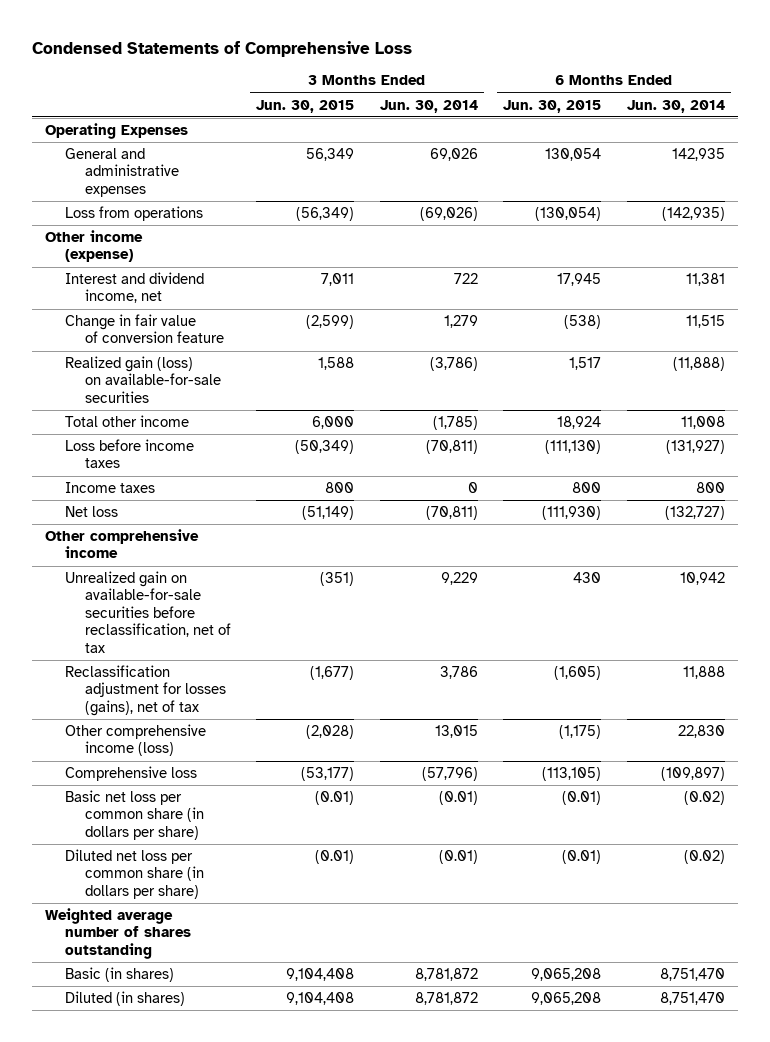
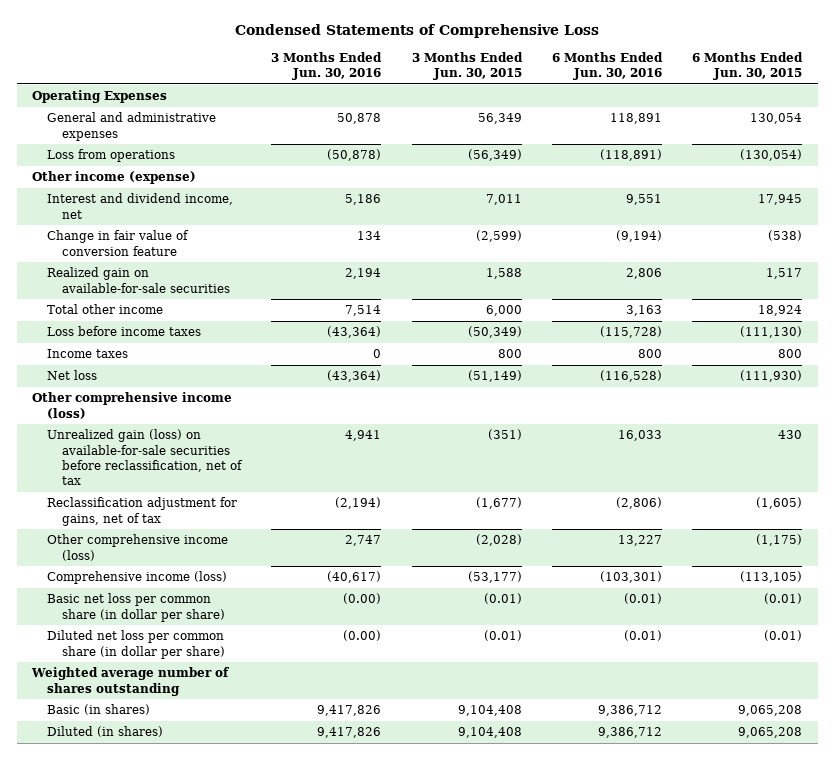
[379,99,478,113] Jun. 30, 2014 -> none
[626,99,725,113] Jun. 30, 2014 -> none
none -> [271,52,383,81] 3 Months Ended Jun. 30, 2016
none -> [552,52,664,81] 6 Months Ended Jun. 30, 2016
[64,355,221,403] Realized gain (loss) on available-for-sale securities -> [46,267,230,293] Realized gain on available-for-sale securities
[44,528,199,559] Other comprehensive income -> [31,392,232,419] Other comprehensive income (loss)
[64,570,231,653] Unrealized gain on available-for-sale securities before reclassification, net of tax -> [46,429,243,486] Unrealized gain (loss) on available-for-sale securities before reclassification, net of tax
[64,664,226,716] Reclassification adjustment for losses (gains), net of tax -> [46,497,237,526] Reclassification adjustment for gains, net of tax
[64,765,197,781] Comprehensive loss -> [46,571,227,585] Comprehensive income (loss)
[64,789,204,840] Basic net loss per common share (in dollars per share) -> [46,593,225,622] Basic net loss per common share (in dollar per share)
[64,848,204,899] Diluted net loss per common share (in dollars per share) -> [46,630,225,659] Diluted net loss per common share (in dollar per share)

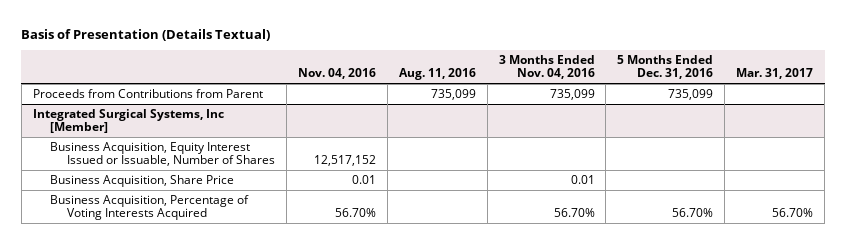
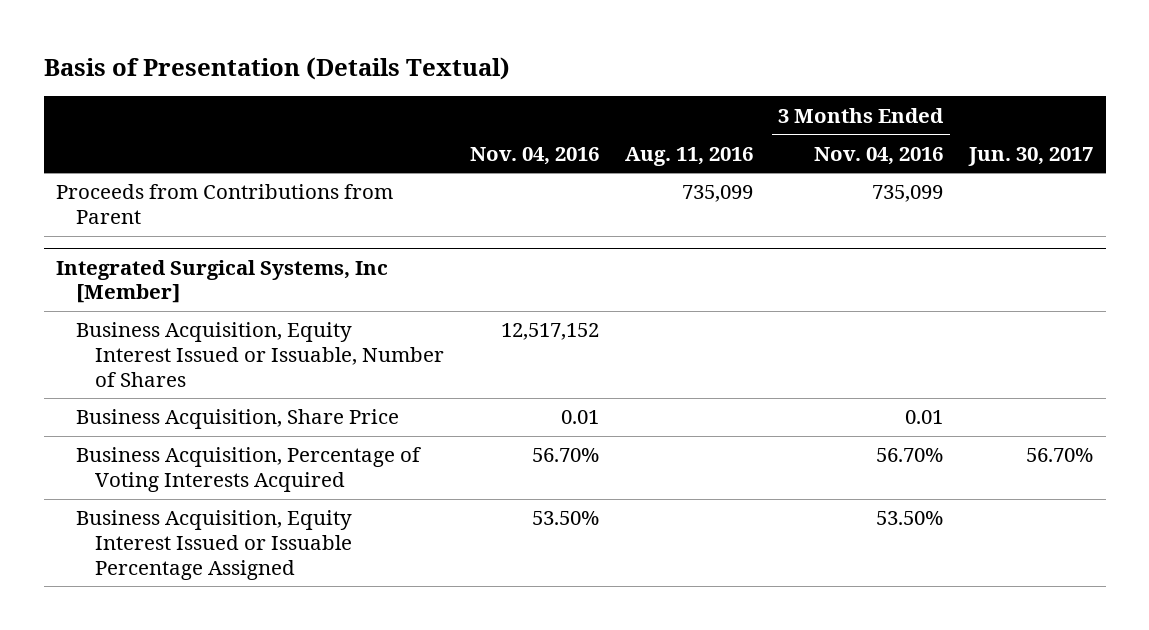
[617,55,714,80] 5 Months Ended Dec. 31, 2016 -> none
[736,68,814,80] Mar. 31, 2017 -> none
none -> [968,146,1094,166] Jun. 30, 2017
none -> [75,510,353,580] Business Acquisition, Equity Interest Issued or Issuable Percentage Assigned

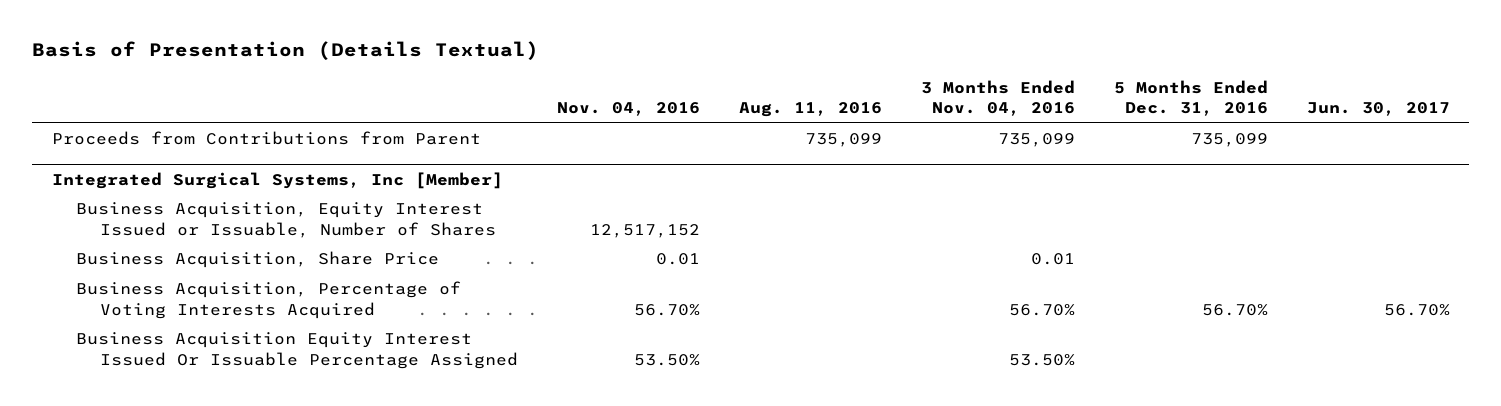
none -> [1113,79,1268,117] 5 Months Ended Dec. 31, 2016
[75,510,353,580] Business Acquisition, Equity Interest Issued or Issuable Percentage Assigned -> [75,332,519,369] Business Acquisition Equity Interest Issued Or Issuable Percentage Assigned

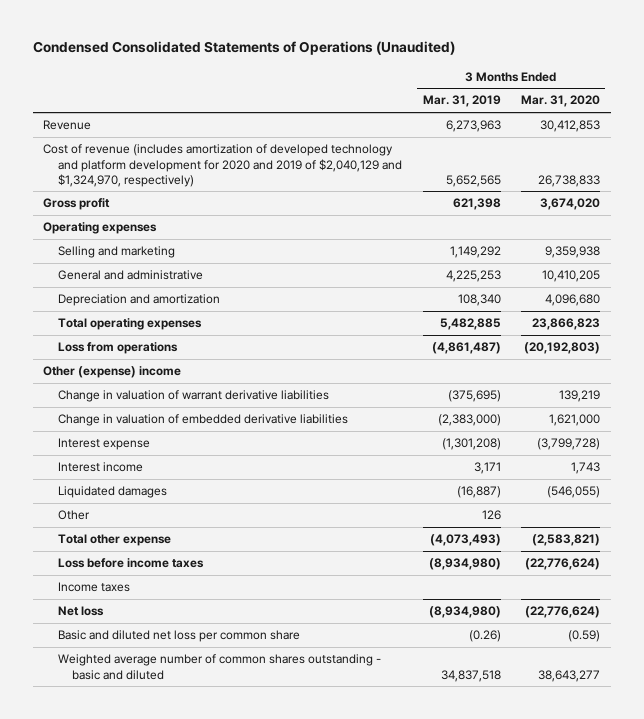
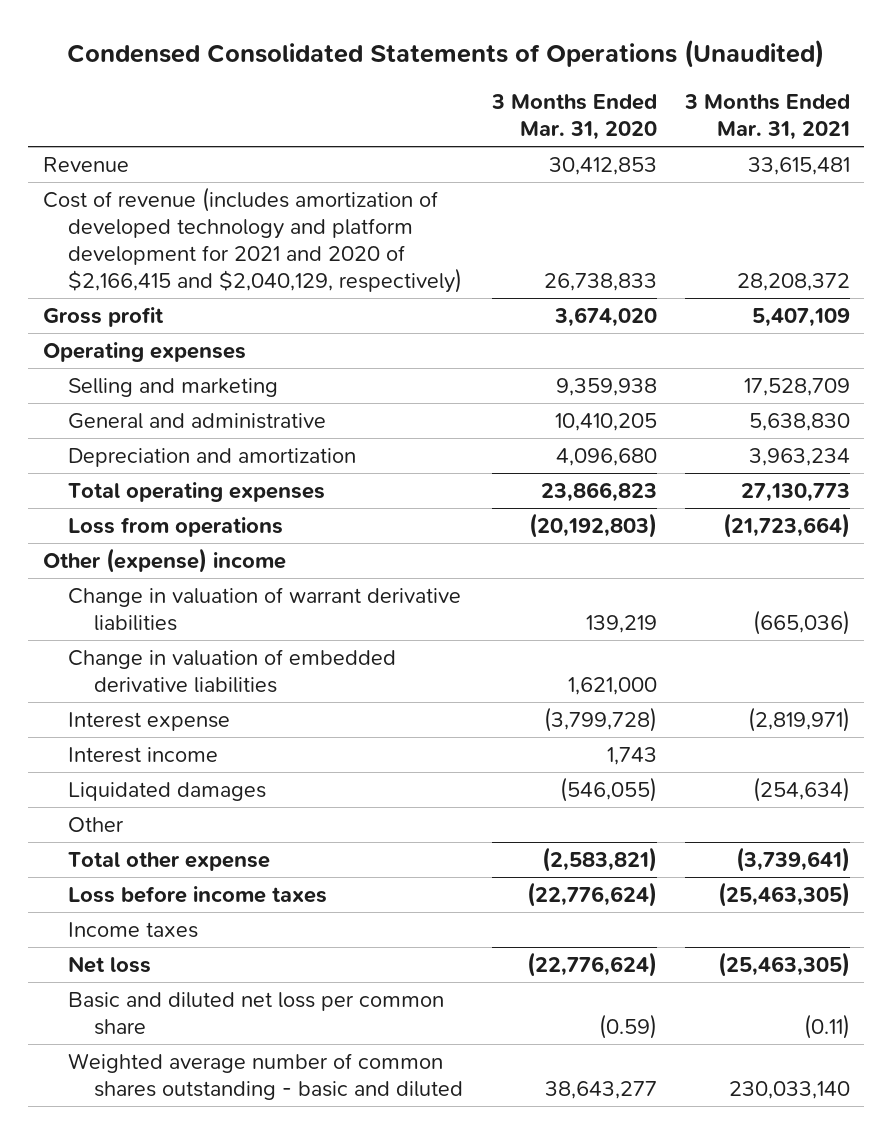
[422,95,501,108] Mar. 31, 2019 -> none
none -> [684,94,851,141] 3 Months Ended Mar. 31, 2021
[43,144,402,187] Cost of revenue (includes amortization of developed technology and platform development for 2020 and 2019 of $2,040,129 and $1,324,970, respectively) -> [42,186,463,293] Cost of revenue (includes amortization of developed technology and platform development for 2021 and 2020 of $2,166,415 and $2,040,129, respectively)

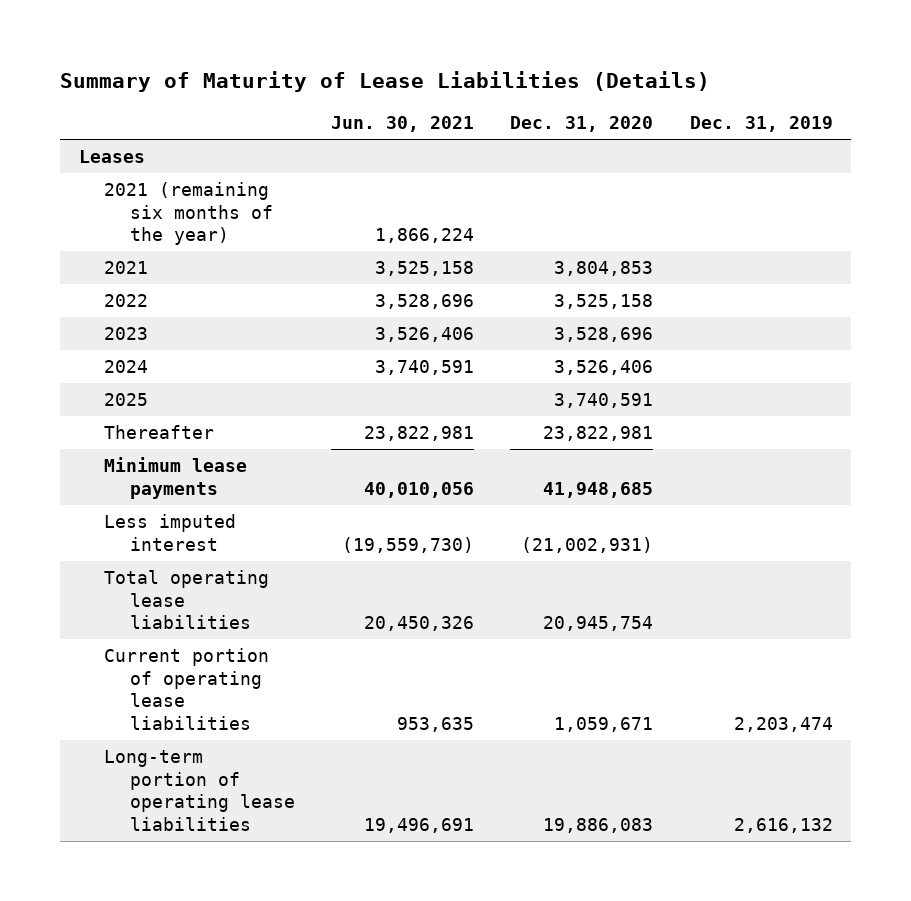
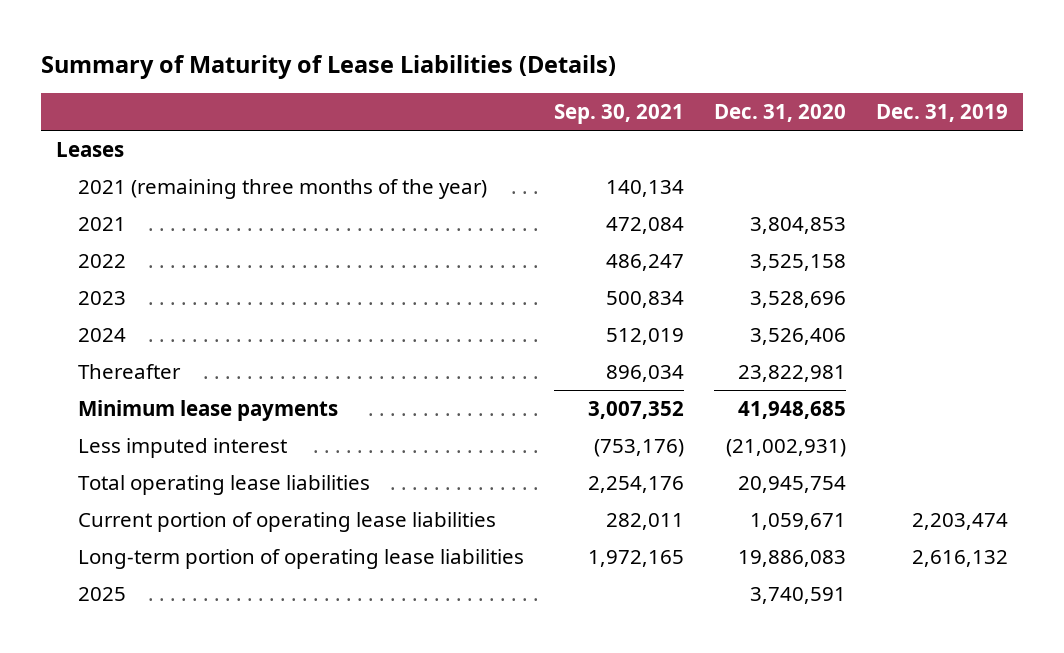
[331,116,475,133] Jun. 30, 2021 -> none
none -> [553,104,684,125] Sep. 30, 2021
[104,182,273,246] 2021 (remaining six months of the year) -> [77,178,487,199] 2021 (remaining three months of the year)
[104,393,149,407] 2025 -> [77,586,126,601] 2025

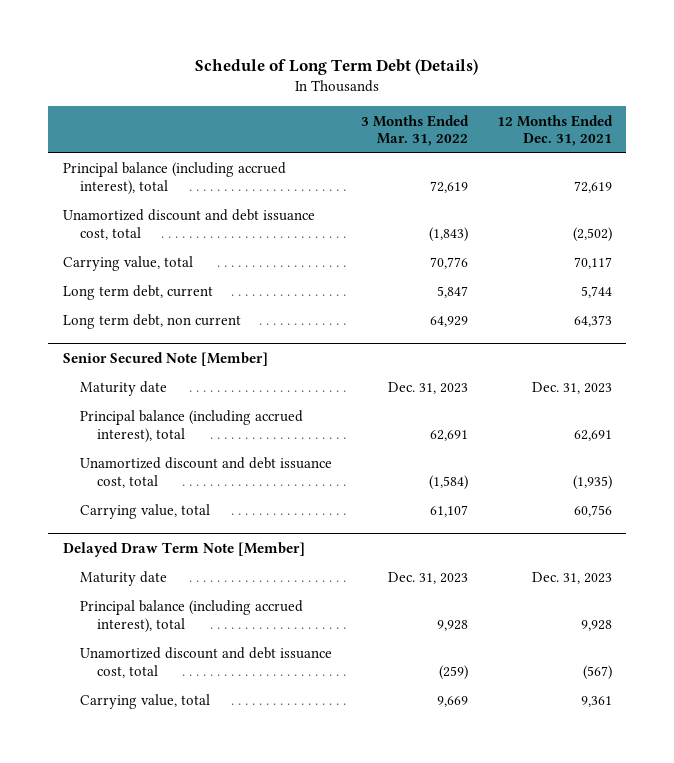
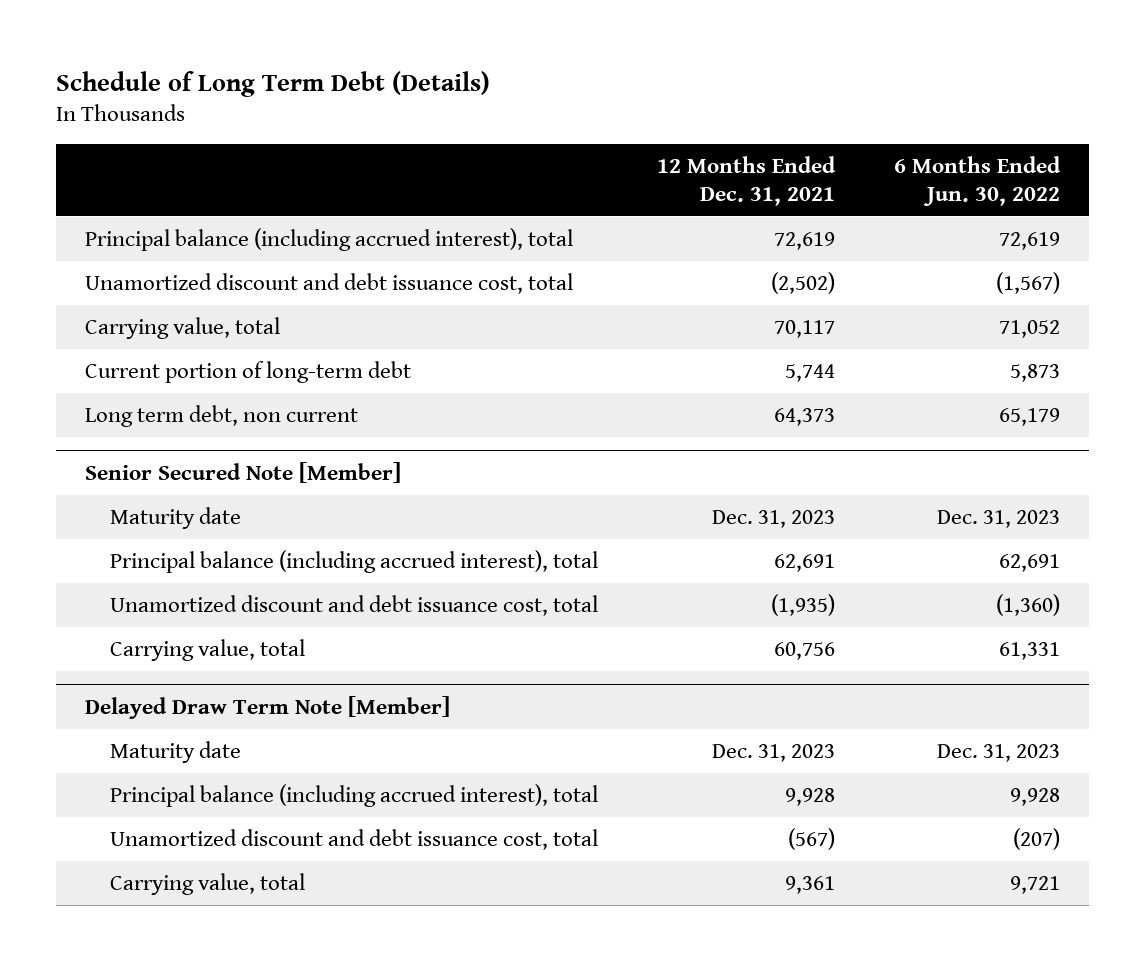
[360,114,469,147] 3 Months Ended Mar. 31, 2022 -> none
none -> [893,156,1061,207] 6 Months Ended Jun. 30, 2022
[62,285,213,301] Long term debt, current -> [84,361,411,384] Current portion of long-term debt

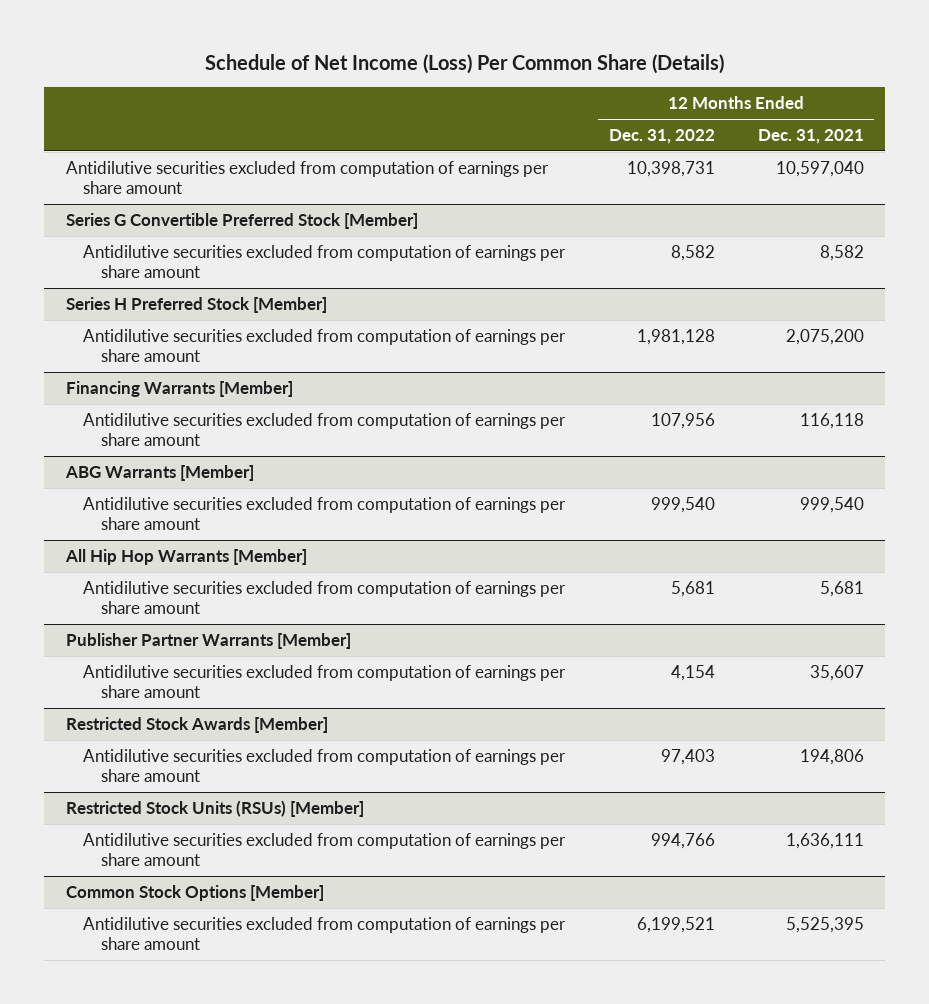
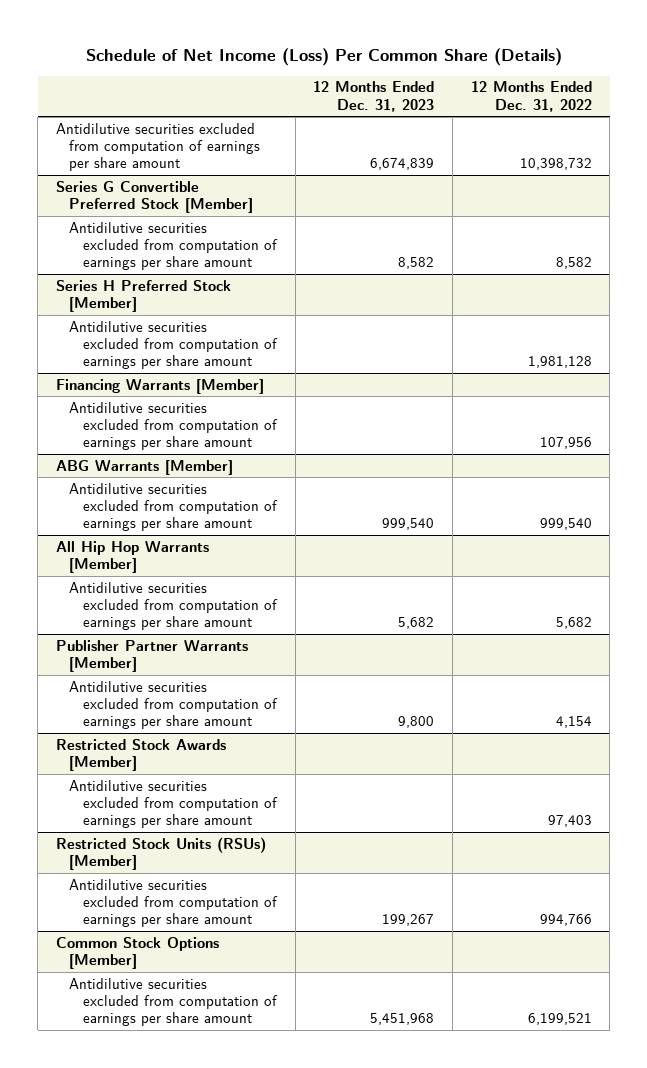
[757,129,864,145] Dec. 31, 2021 -> none
none -> [313,81,435,112] 12 Months Ended Dec. 31, 2023
[626,160,715,177] 10,398,731 -> [519,158,592,171] 10,398,732
[670,580,715,597] 5,681 -> [555,617,592,630] 5,682

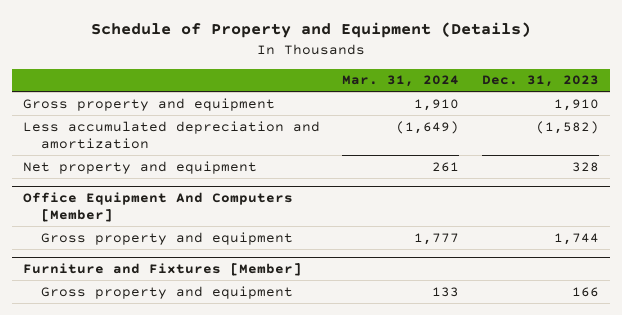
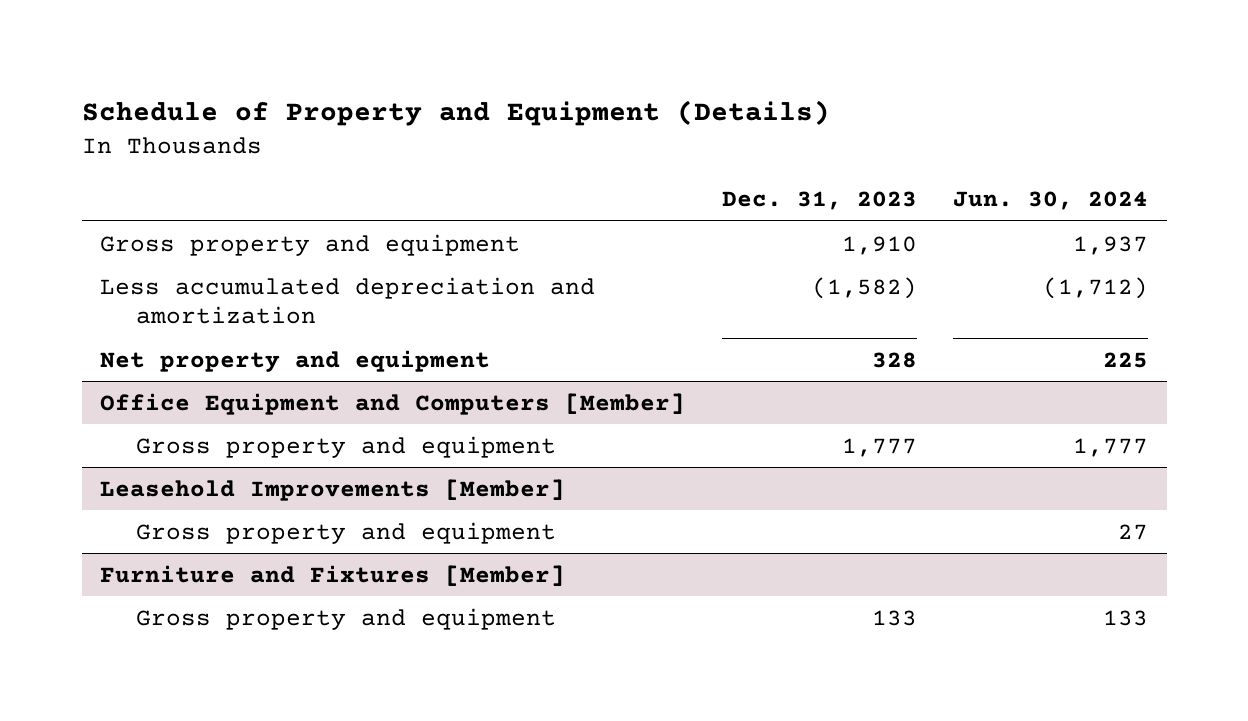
[342,75,460,88] Mar. 31, 2024 -> none
none -> [953,191,1149,211] Jun. 30, 2024
[23,192,294,223] Office Equipment And Computers [Member] -> [100,392,686,415] Office Equipment and Computers [Member]
[553,232,599,245] 1,744 -> [841,437,917,457] 1,777
none -> [100,478,566,501] Leasehold Improvements [Member]
none -> [135,521,556,544] Gross property and equipment
[571,286,599,297] 166 -> [871,609,917,626] 133

